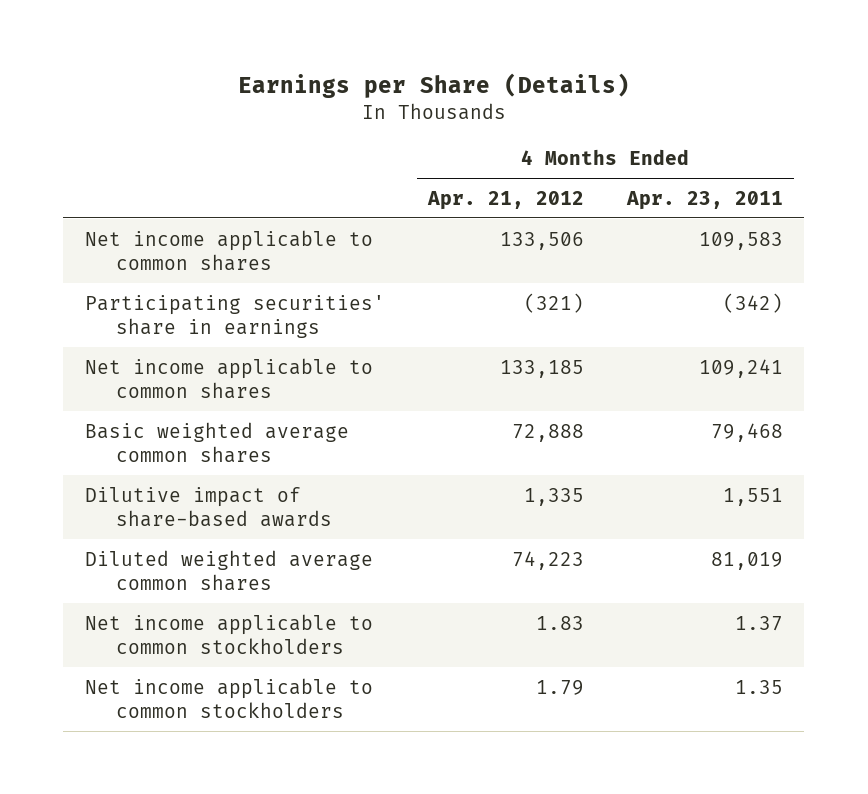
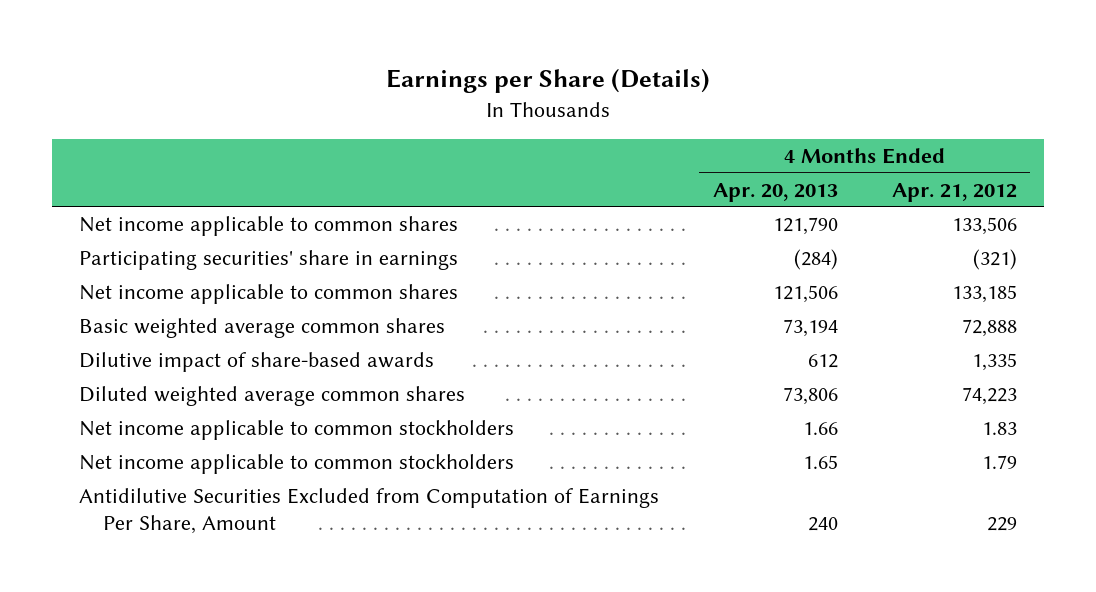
[625,190,783,210] Apr. 23, 2011 -> none
none -> [712,182,838,202] Apr. 20, 2013
none -> [79,488,660,535] Antidilutive Securities Excluded from Computation of Earnings Per Share, Amount

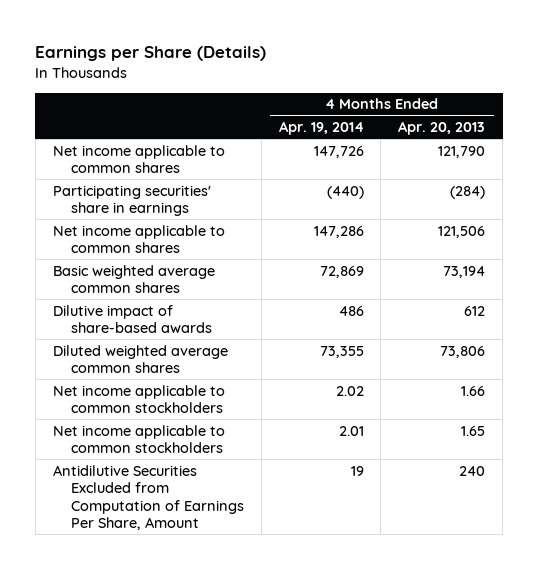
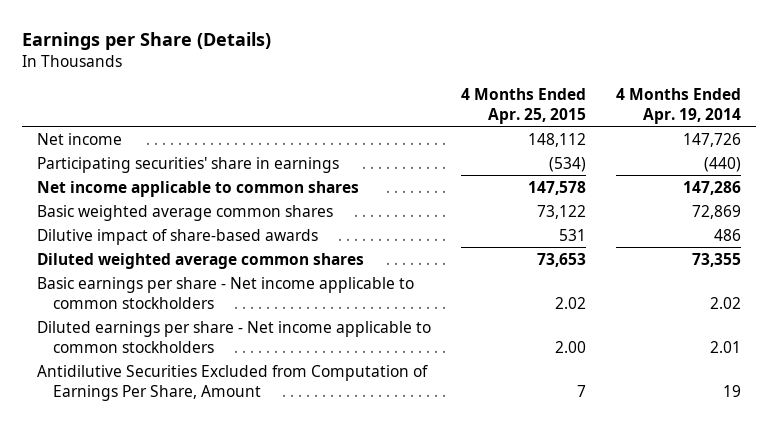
[398,121,486,136] Apr. 20, 2013 -> none
none -> [460,87,586,124] 4 Months Ended Apr. 25, 2015
[52,144,225,174] Net income applicable to common shares -> [36,132,122,145] Net income
[52,384,225,414] Net income applicable to common stockholders -> [36,276,414,309] Basic earnings per share - Net income applicable to common stockholders
[52,424,225,454] Net income applicable to common stockholders -> [36,320,431,353] Diluted earnings per share - Net income applicable to common stockholders

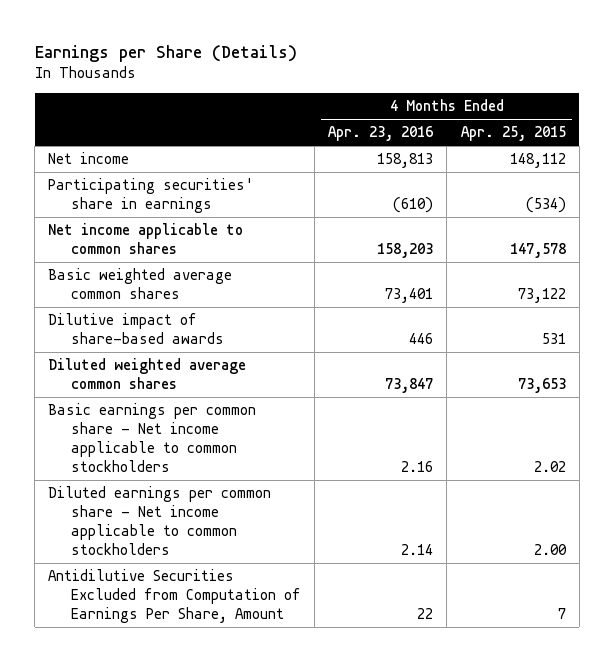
[615,87,741,124] 4 Months Ended Apr. 19, 2014 -> none
none -> [328,126,434,142] Apr. 23, 2016
[36,276,414,309] Basic earnings per share - Net income applicable to common stockholders -> [48,403,257,473] Basic earnings per common share - Net income applicable to common stockholders
[36,320,431,353] Diluted earnings per share - Net income applicable to common stockholders -> [48,486,272,556] Diluted earnings per common share - Net income applicable to common stockholders

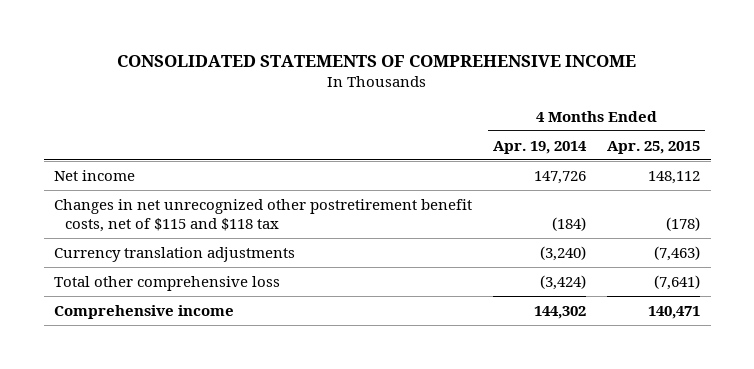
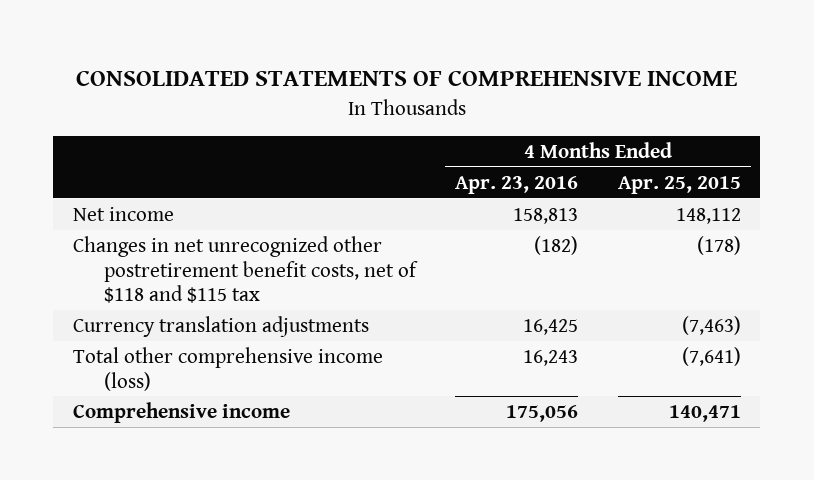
[493,140,588,154] Apr. 19, 2014 -> none
none -> [455,175,579,194] Apr. 23, 2016
[54,198,473,233] Changes in net unrecognized other postretirement benefit costs, net of $115 and $118 tax -> [72,236,418,304] Changes in net unrecognized other postretirement benefit costs, net of $118 and $115 tax
[54,275,281,291] Total other comprehensive loss -> [72,347,383,391] Total other comprehensive income (loss)

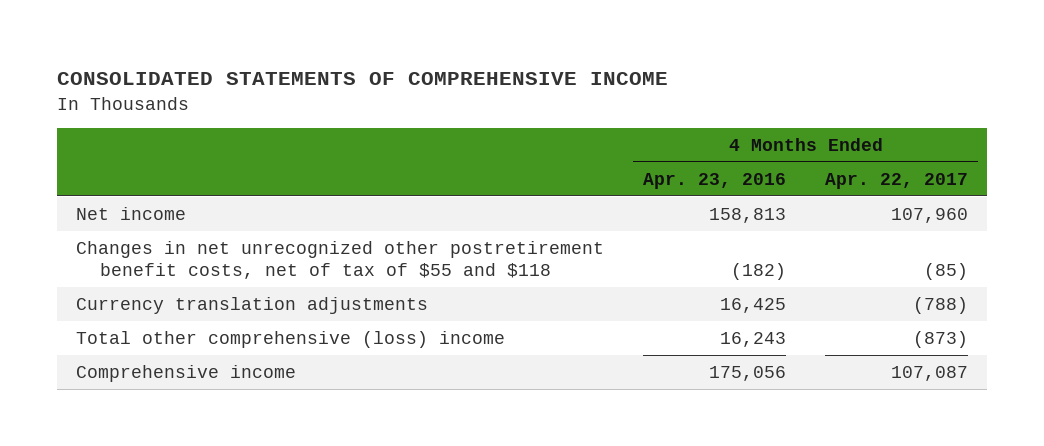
[617,175,741,194] Apr. 25, 2015 -> none
none -> [824,172,968,189] Apr. 22, 2017
[72,236,418,304] Changes in net unrecognized other postretirement benefit costs, net of $118 and $115 tax -> [76,240,605,279] Changes in net unrecognized other postretirement benefit costs, net of tax of $55 and $118
[72,347,383,391] Total other comprehensive income (loss) -> [76,330,506,348] Total other comprehensive (loss) income

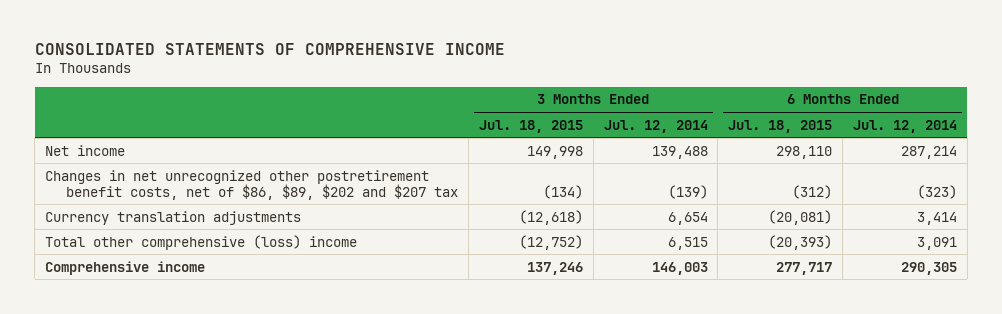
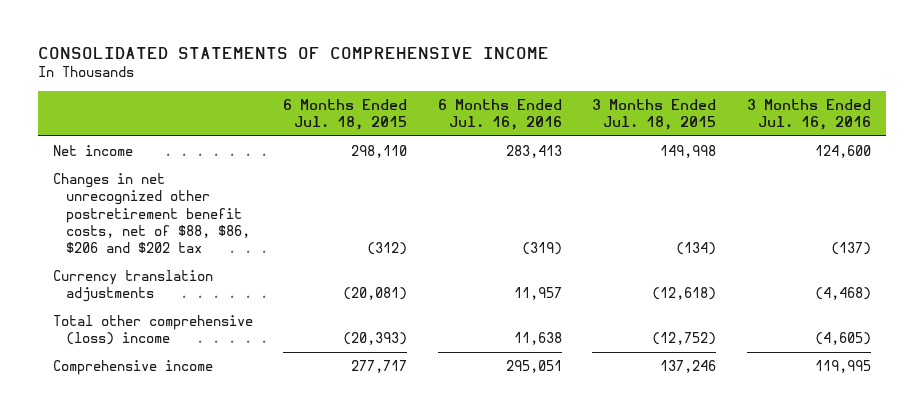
[603,119,708,133] Jul. 12, 2014 -> none
[853,119,958,133] Jul. 12, 2014 -> none
none -> [437,98,562,131] 6 Months Ended Jul. 16, 2016
none -> [746,98,871,131] 3 Months Ended Jul. 16, 2016
[45,169,459,200] Changes in net unrecognized other postretirement benefit costs, net of $86, $89, $202 and $207 tax -> [52,173,250,254] Changes in net unrecognized other postretirement benefit costs, net of $88, $86, $206 and $202 tax

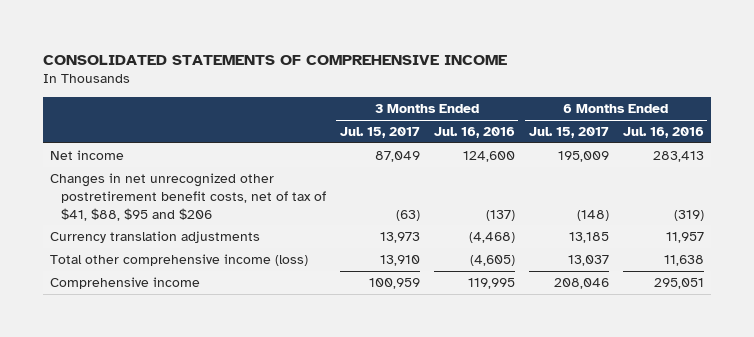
[283,98,408,131] 6 Months Ended Jul. 18, 2015 -> none
[592,98,717,131] 3 Months Ended Jul. 18, 2015 -> none
none -> [339,127,420,139] Jul. 15, 2017
none -> [528,127,609,139] Jul. 15, 2017
[52,173,250,254] Changes in net unrecognized other postretirement benefit costs, net of $88, $86, $206 and $202 tax -> [50,173,326,221] Changes in net unrecognized other postretirement benefit costs, net of tax of $41, $88, $95 and $206
[52,315,253,346] Total other comprehensive (loss) income -> [50,254,309,267] Total other comprehensive income (loss)

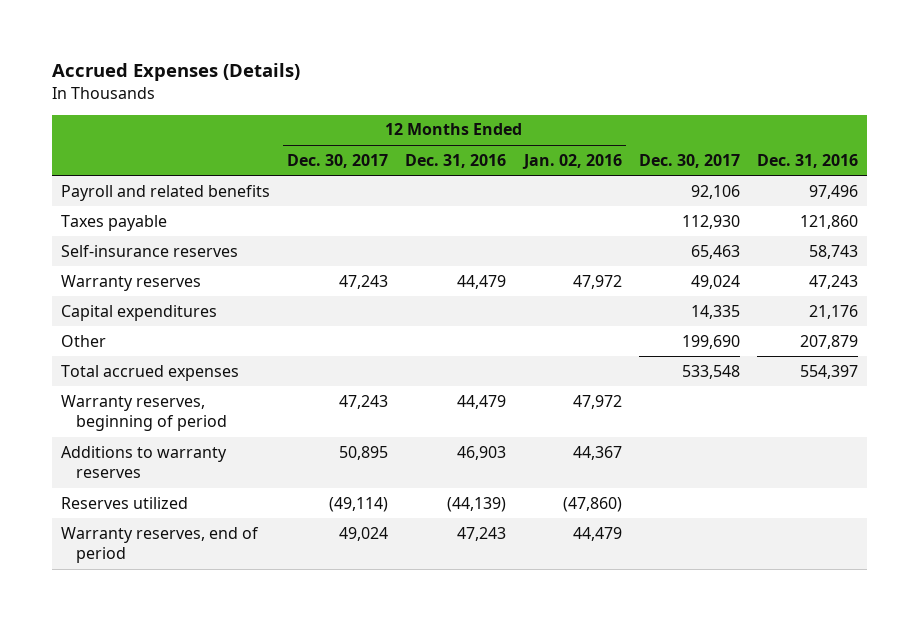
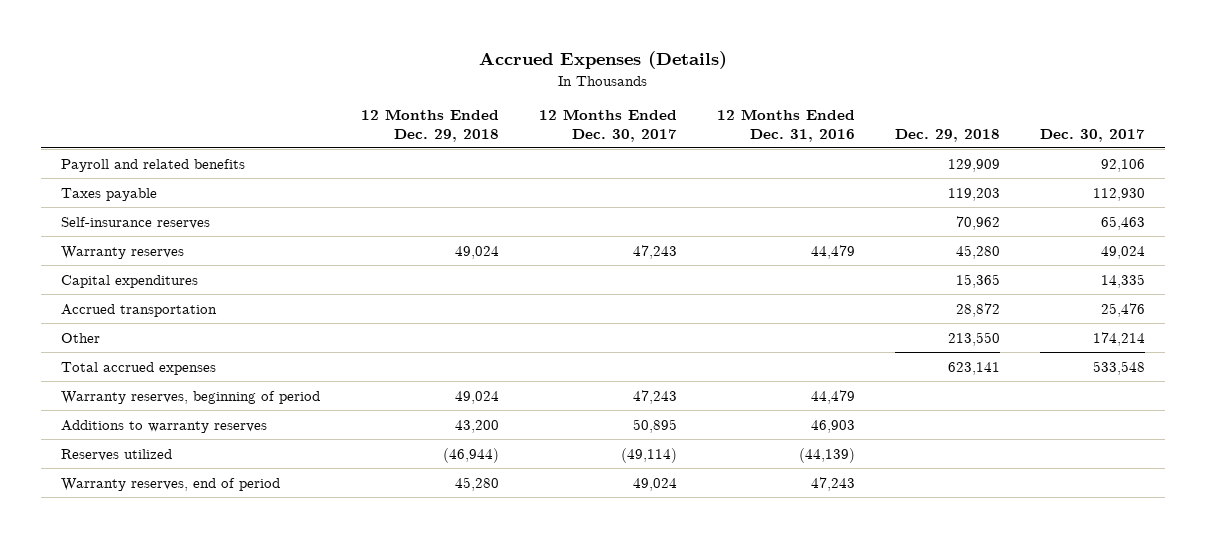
[521,153,622,169] Jan. 02, 2016 -> none
[757,153,859,168] Dec. 31, 2016 -> none
none -> [360,109,499,142] 12 Months Ended Dec. 29, 2018
none -> [894,128,1000,142] Dec. 29, 2018
none -> [61,303,218,317] Accrued transportation
[681,334,740,349] 199,690 -> [1093,331,1146,346] 174,214

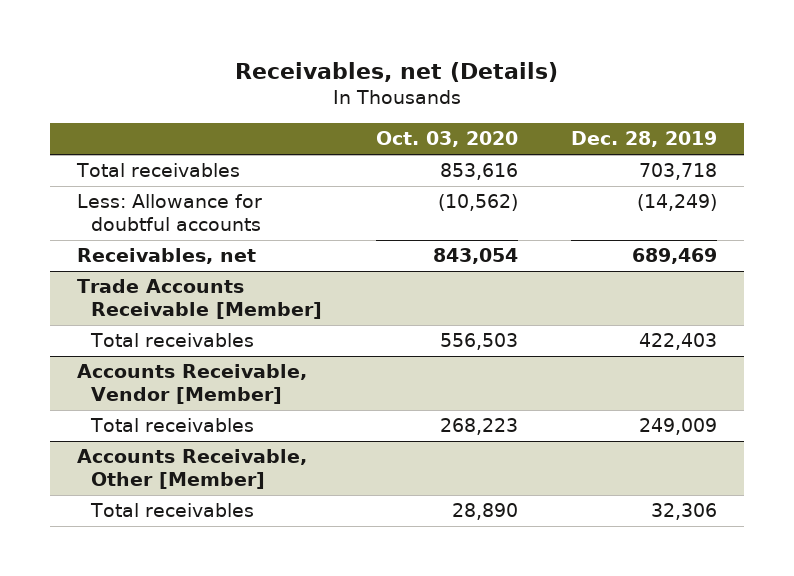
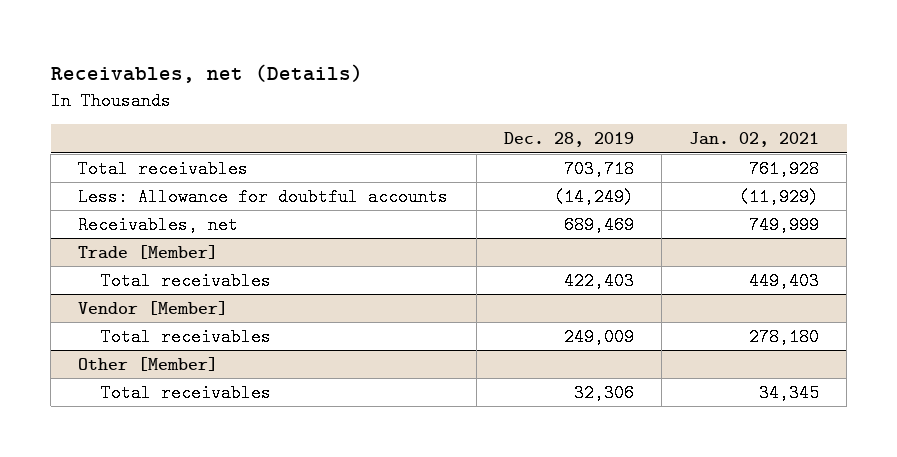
[375,131,518,148] Oct. 03, 2020 -> none
none -> [688,132,819,148] Jan. 02, 2021
[76,279,322,319] Trade Accounts Receivable [Member] -> [78,244,219,259] Trade [Member]
[76,364,307,404] Accounts Receivable, Vendor [Member] -> [78,300,229,315] Vendor [Member]
[76,449,307,489] Accounts Receivable, Other [Member] -> [78,356,219,371] Other [Member]

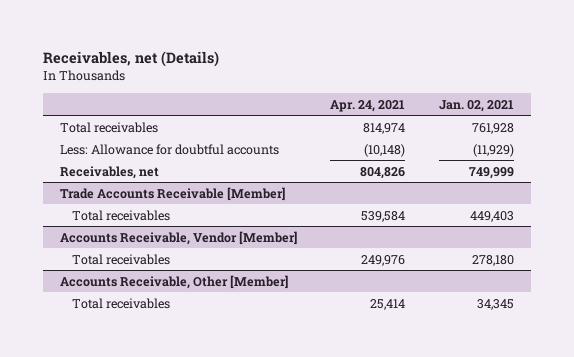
[503,132,634,148] Dec. 28, 2019 -> none
none -> [330,99,406,112] Apr. 24, 2021
[78,244,219,259] Trade [Member] -> [60,186,286,201] Trade Accounts Receivable [Member]
[78,300,229,315] Vendor [Member] -> [60,230,298,245] Accounts Receivable, Vendor [Member]
[78,356,219,371] Other [Member] -> [60,274,289,289] Accounts Receivable, Other [Member]

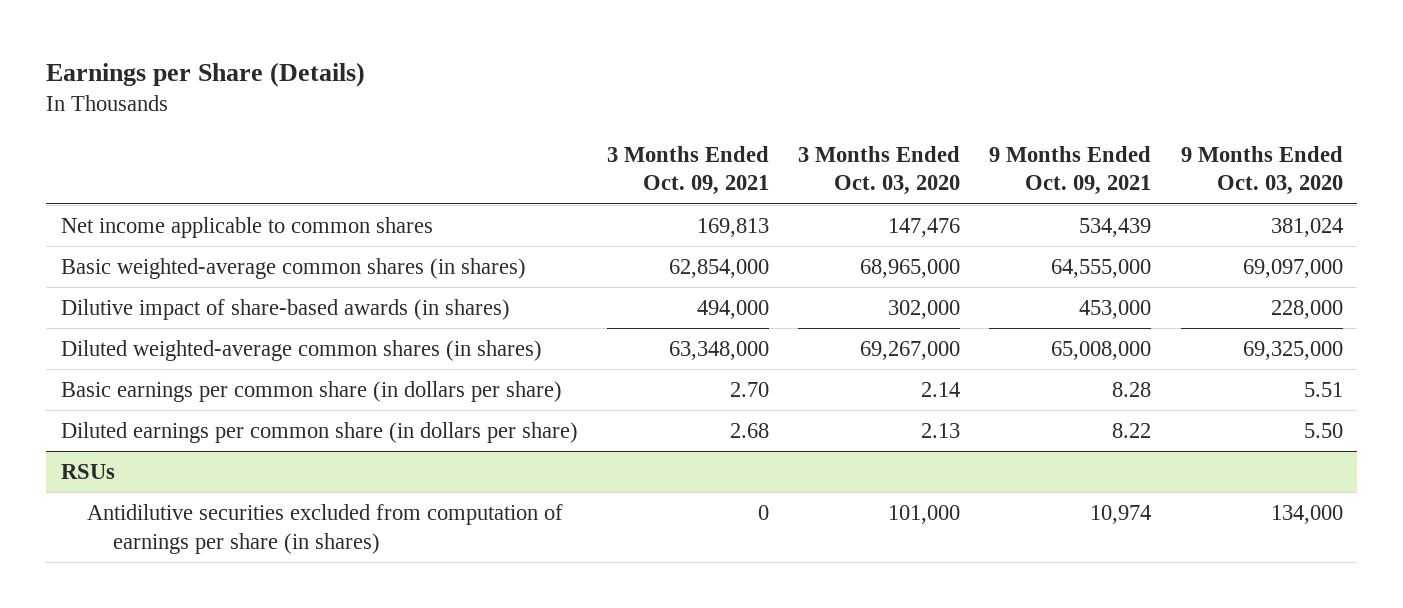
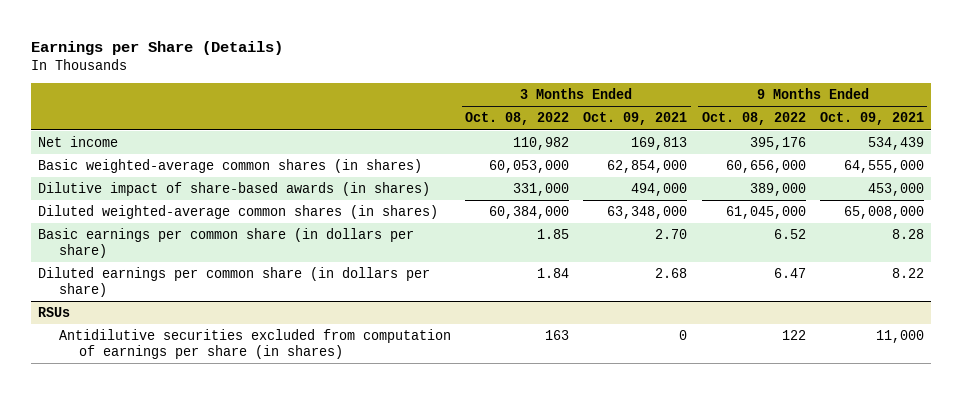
[798,145,961,196] 3 Months Ended Oct. 03, 2020 -> none
[1180,145,1343,196] 9 Months Ended Oct. 03, 2020 -> none
none -> [465,112,570,126] Oct. 08, 2022
none -> [701,112,806,126] Oct. 08, 2022
[60,216,433,238] Net income applicable to common shares -> [38,135,119,147] Net income
[1090,504,1152,524] 10,974 -> [875,329,924,343] 11,000

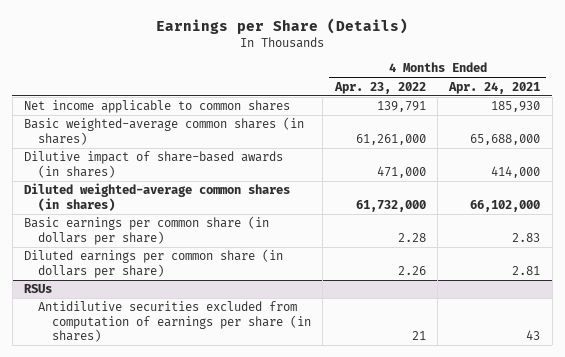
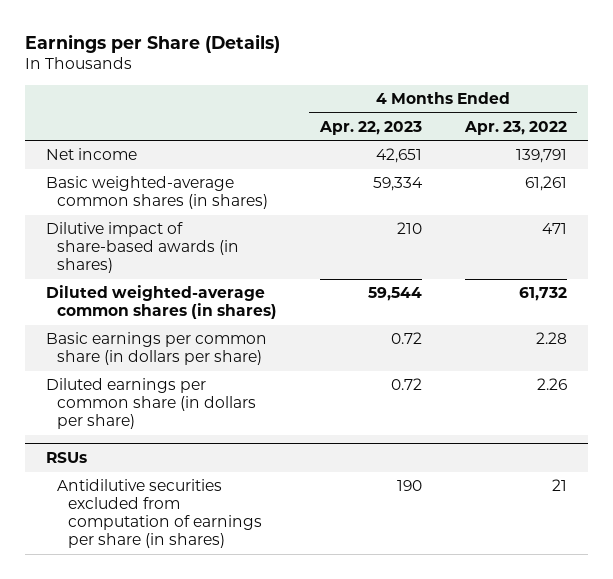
[448,81,541,94] Apr. 24, 2021 -> none
none -> [318,120,422,135] Apr. 22, 2023
[24,100,291,114] Net income applicable to common shares -> [46,148,138,161] Net income
[355,133,426,145] 61,261,000 -> [524,176,567,192] 61,261
[376,165,426,178] 471,000 -> [541,223,567,235] 471
[355,199,426,212] 61,732,000 -> [518,287,567,302] 61,732

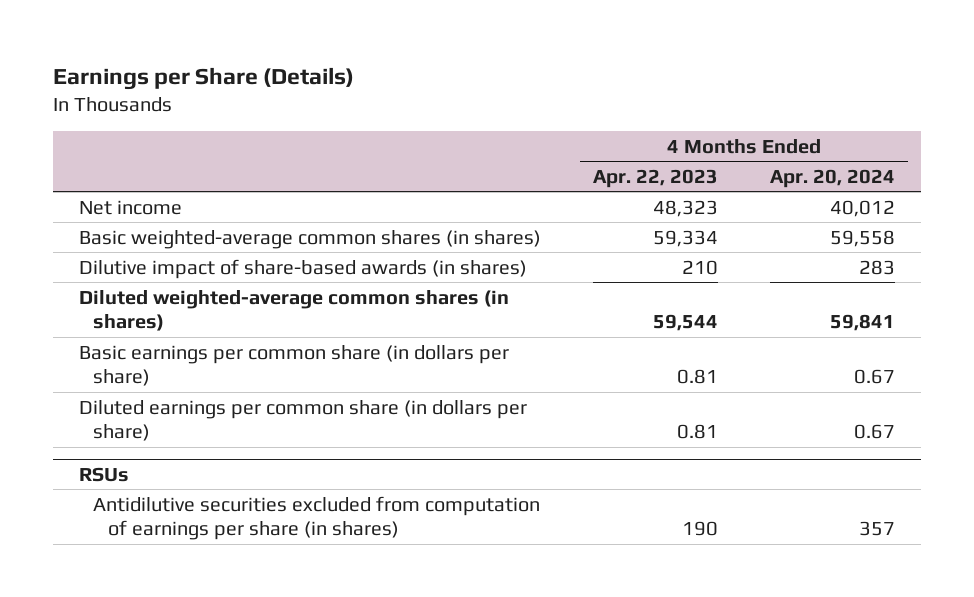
[463,120,567,135] Apr. 23, 2022 -> none
none -> [770,168,896,188] Apr. 20, 2024
[375,148,422,164] 42,651 -> [652,199,718,217] 48,323
[390,332,422,345] 0.72 -> [676,369,718,385] 0.81
[390,378,422,391] 0.72 -> [676,424,718,440] 0.81

